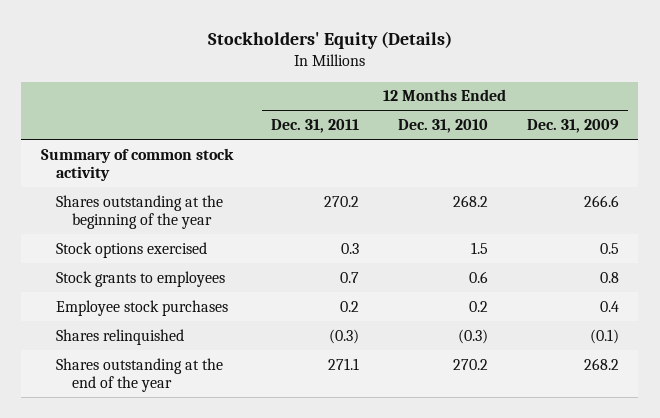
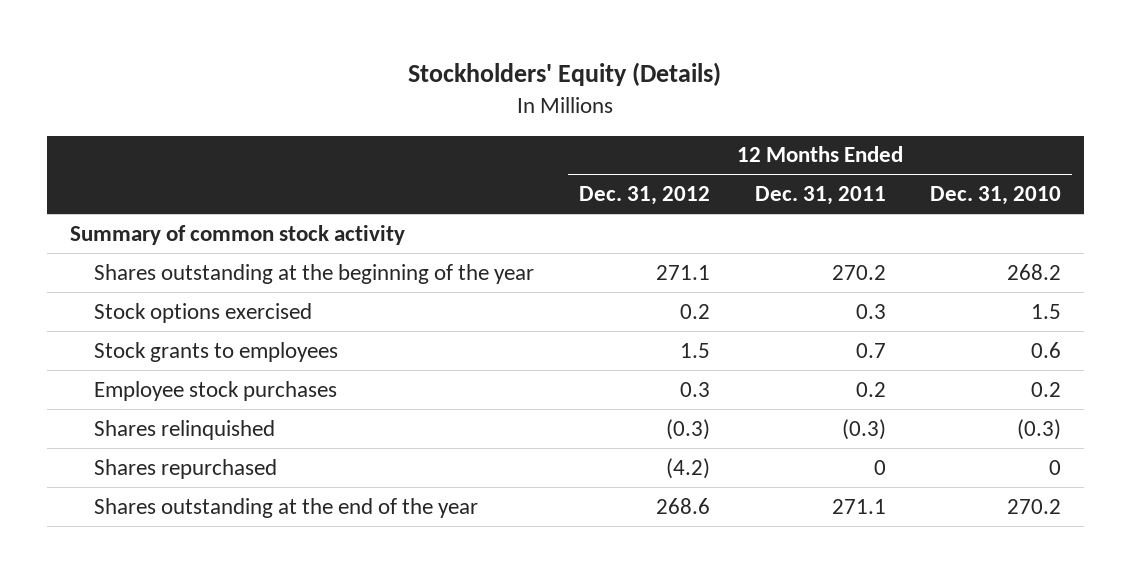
[526,119,619,134] Dec. 31, 2009 -> none
none -> [578,186,710,206] Dec. 31, 2012
none -> [94,458,278,479] Shares repurchased

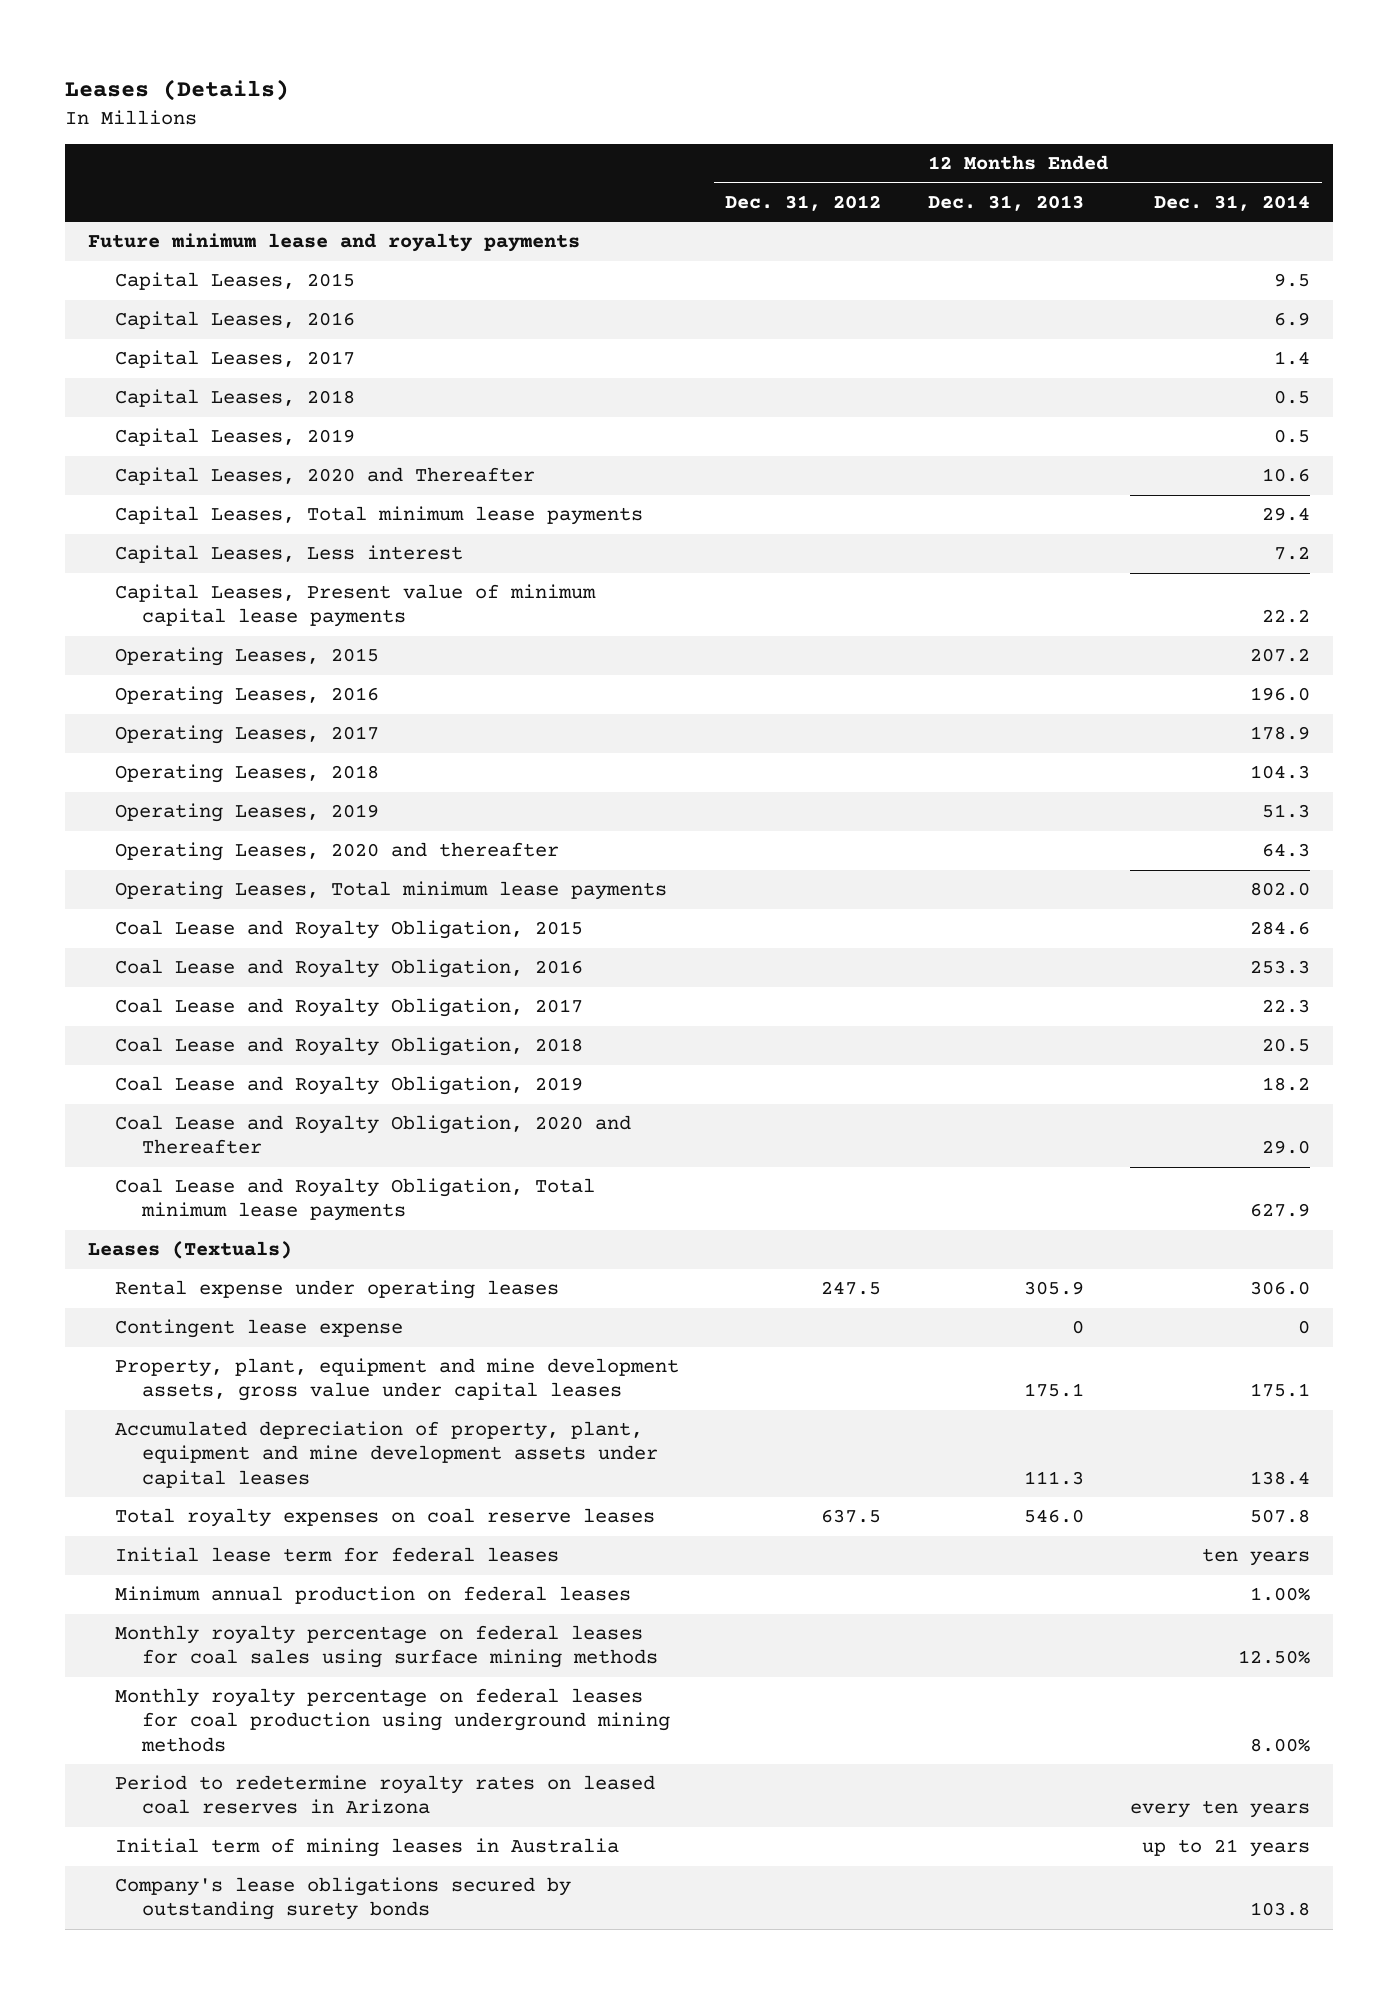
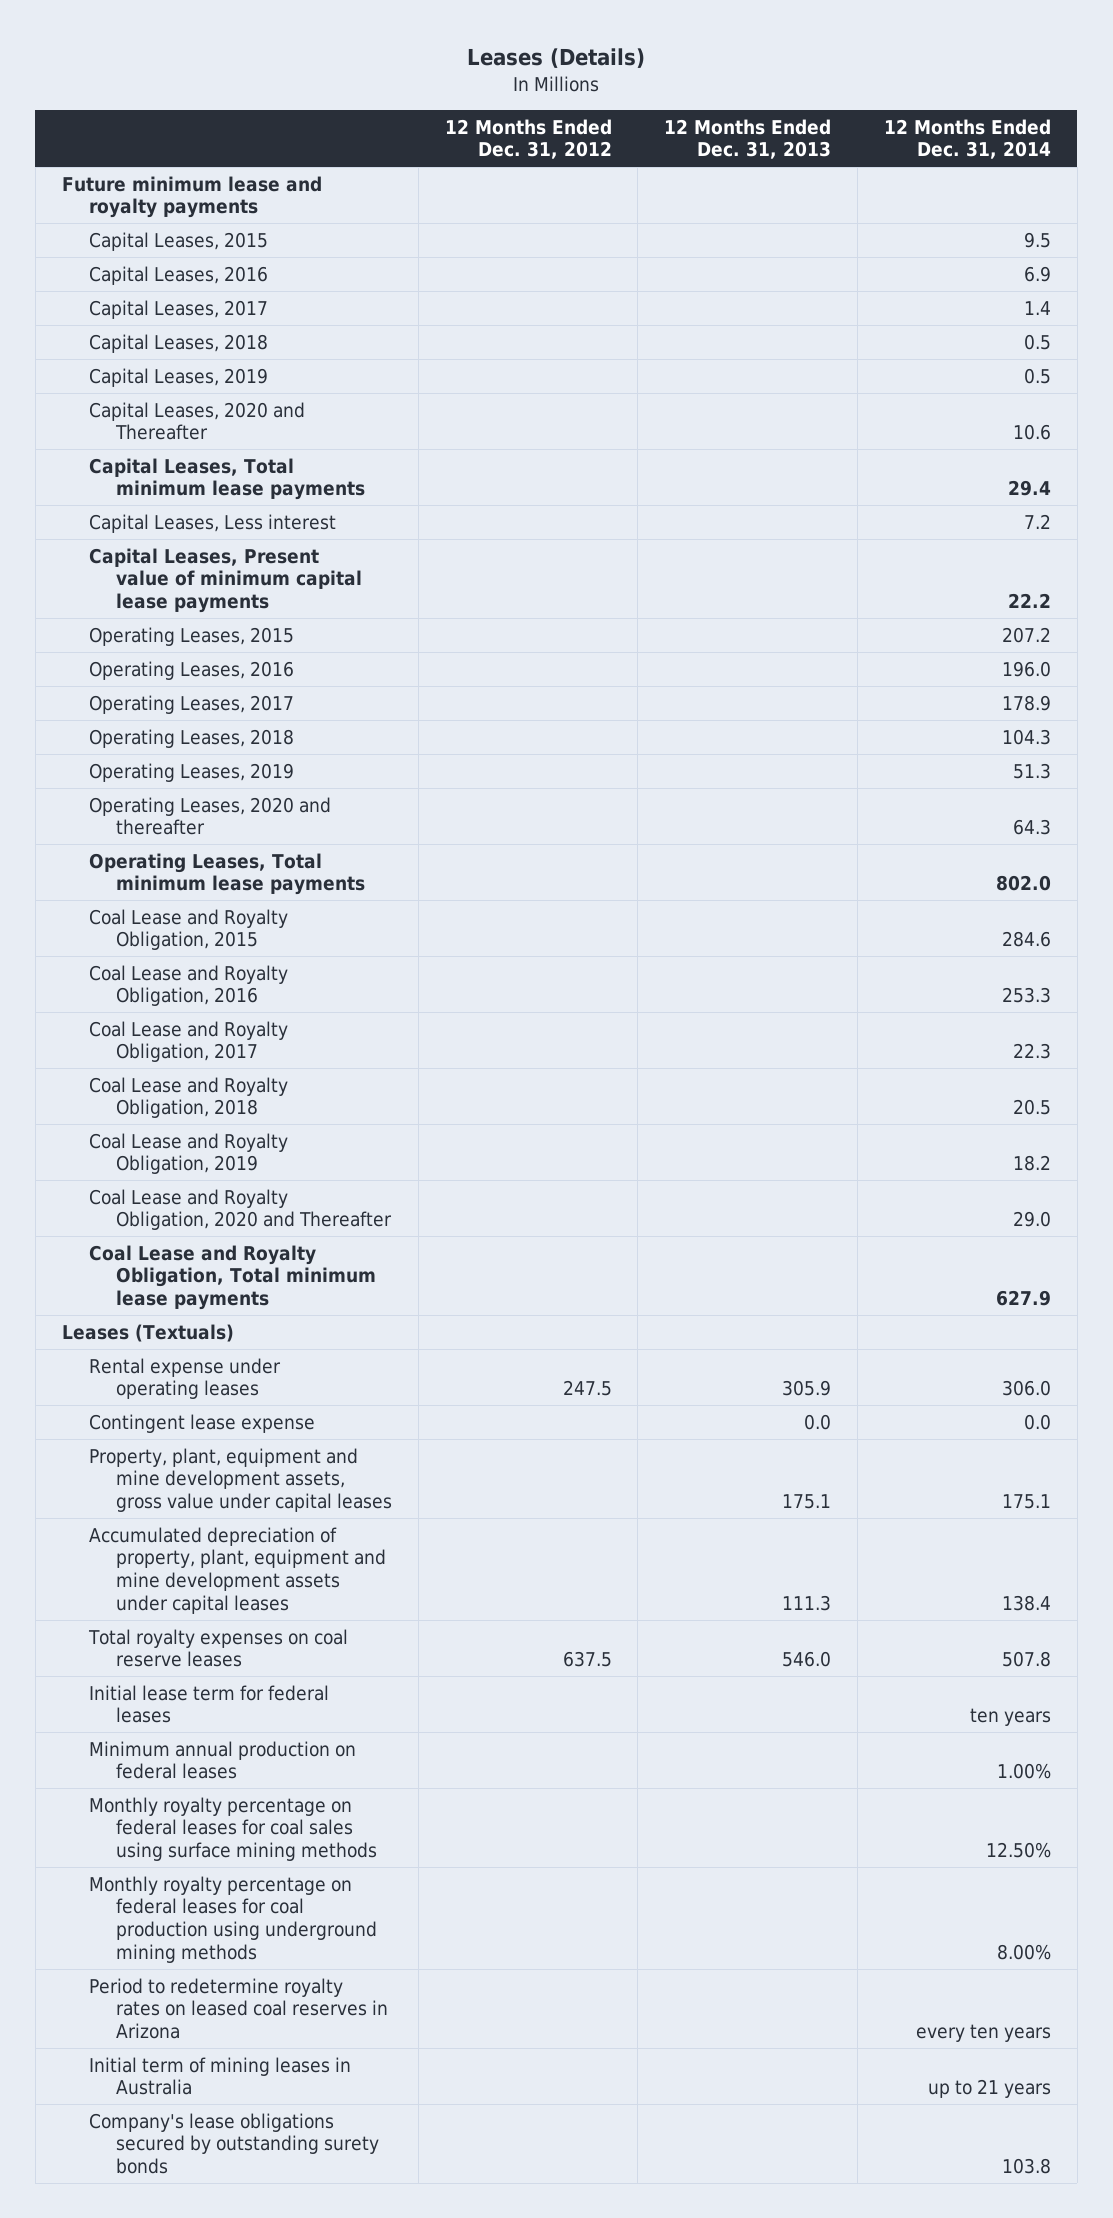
[1071,1320,1084,1335] 0 -> [804,1413,832,1430] 0.0
[1298,1320,1311,1335] 0 -> [1023,1413,1051,1430] 0.0

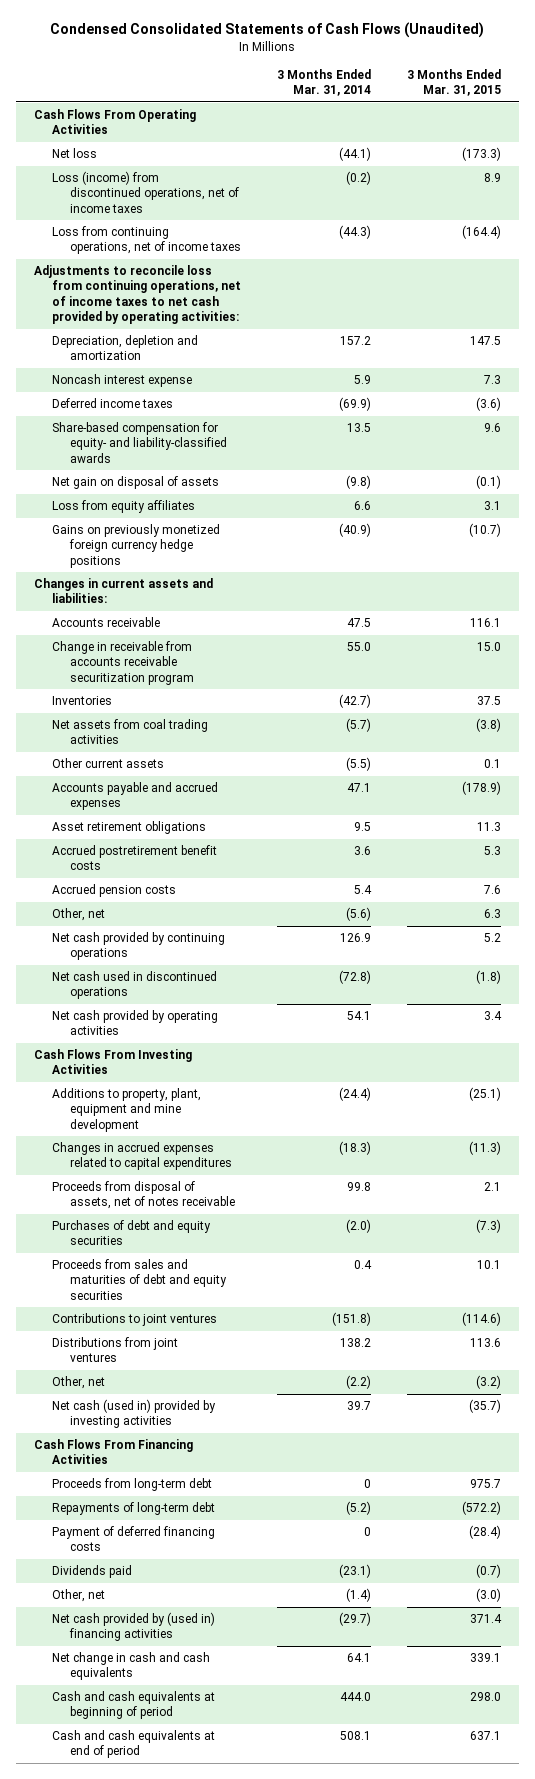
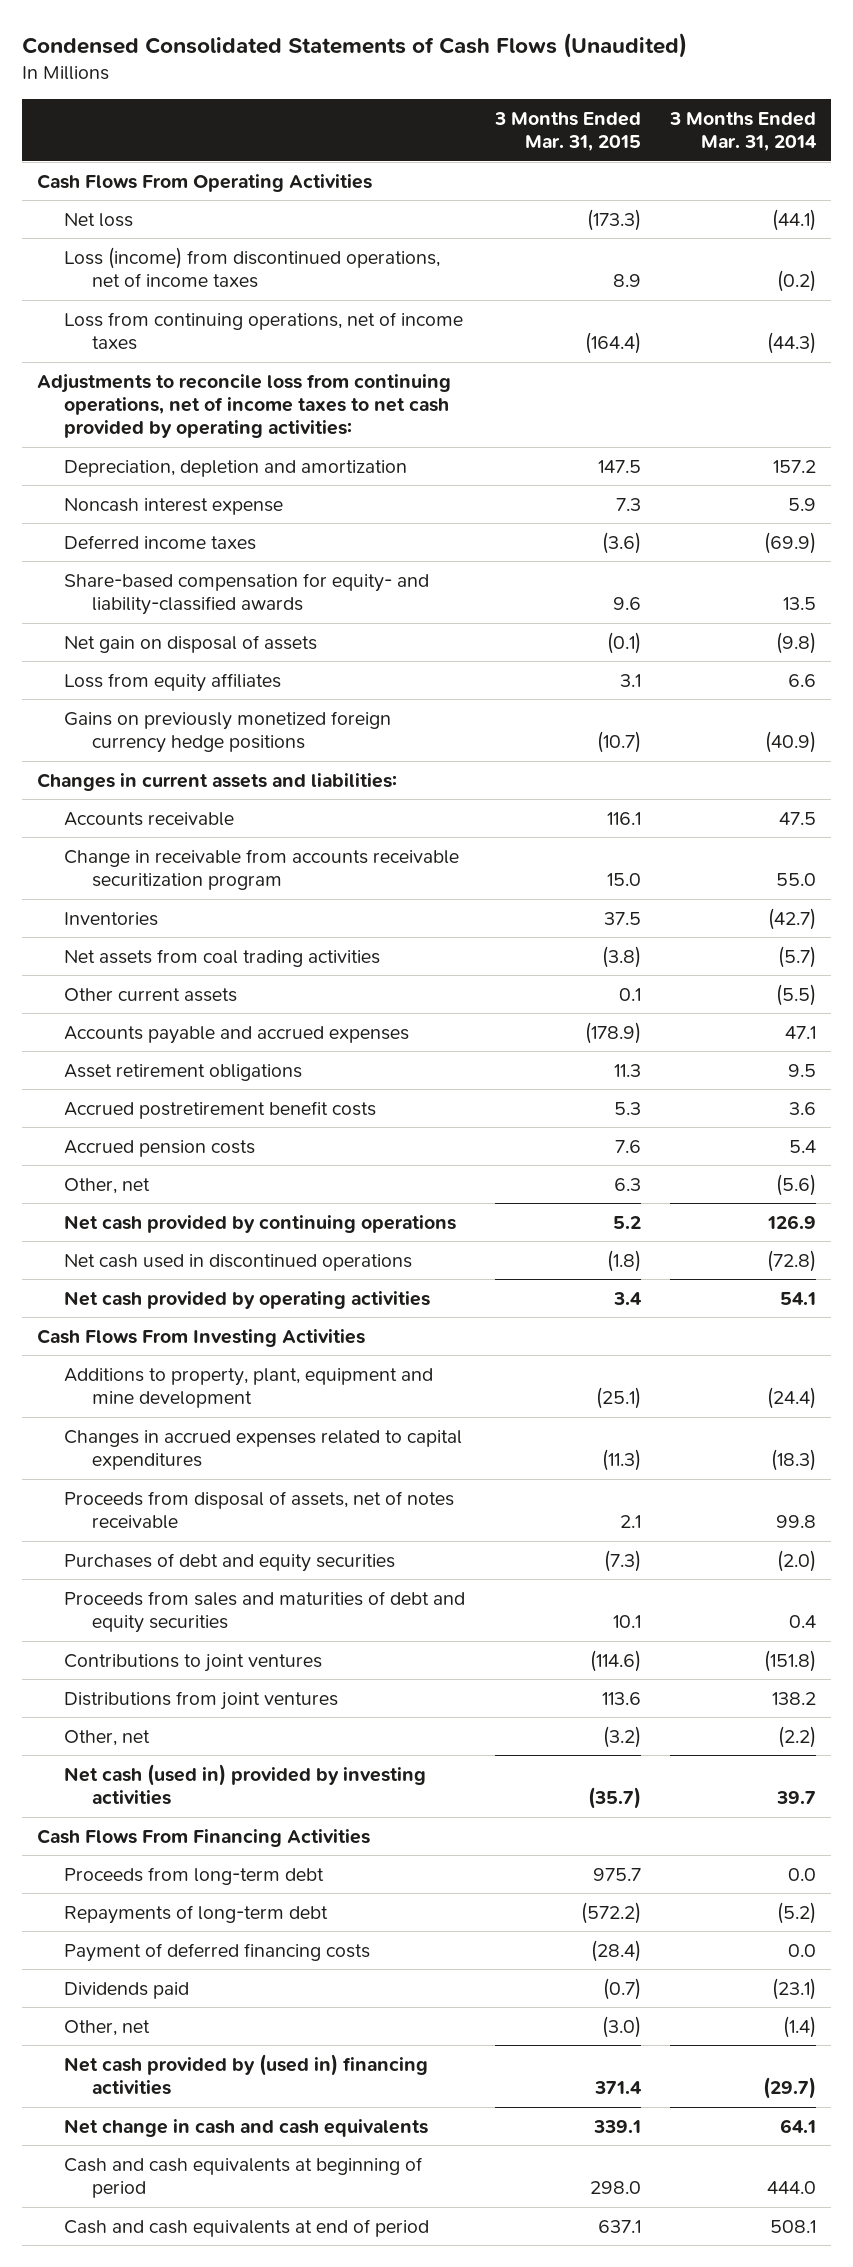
[364,1479,372,1489] 0 -> [787,1867,816,1881] 0.0
[364,1527,372,1537] 0 -> [787,1943,816,1957] 0.0

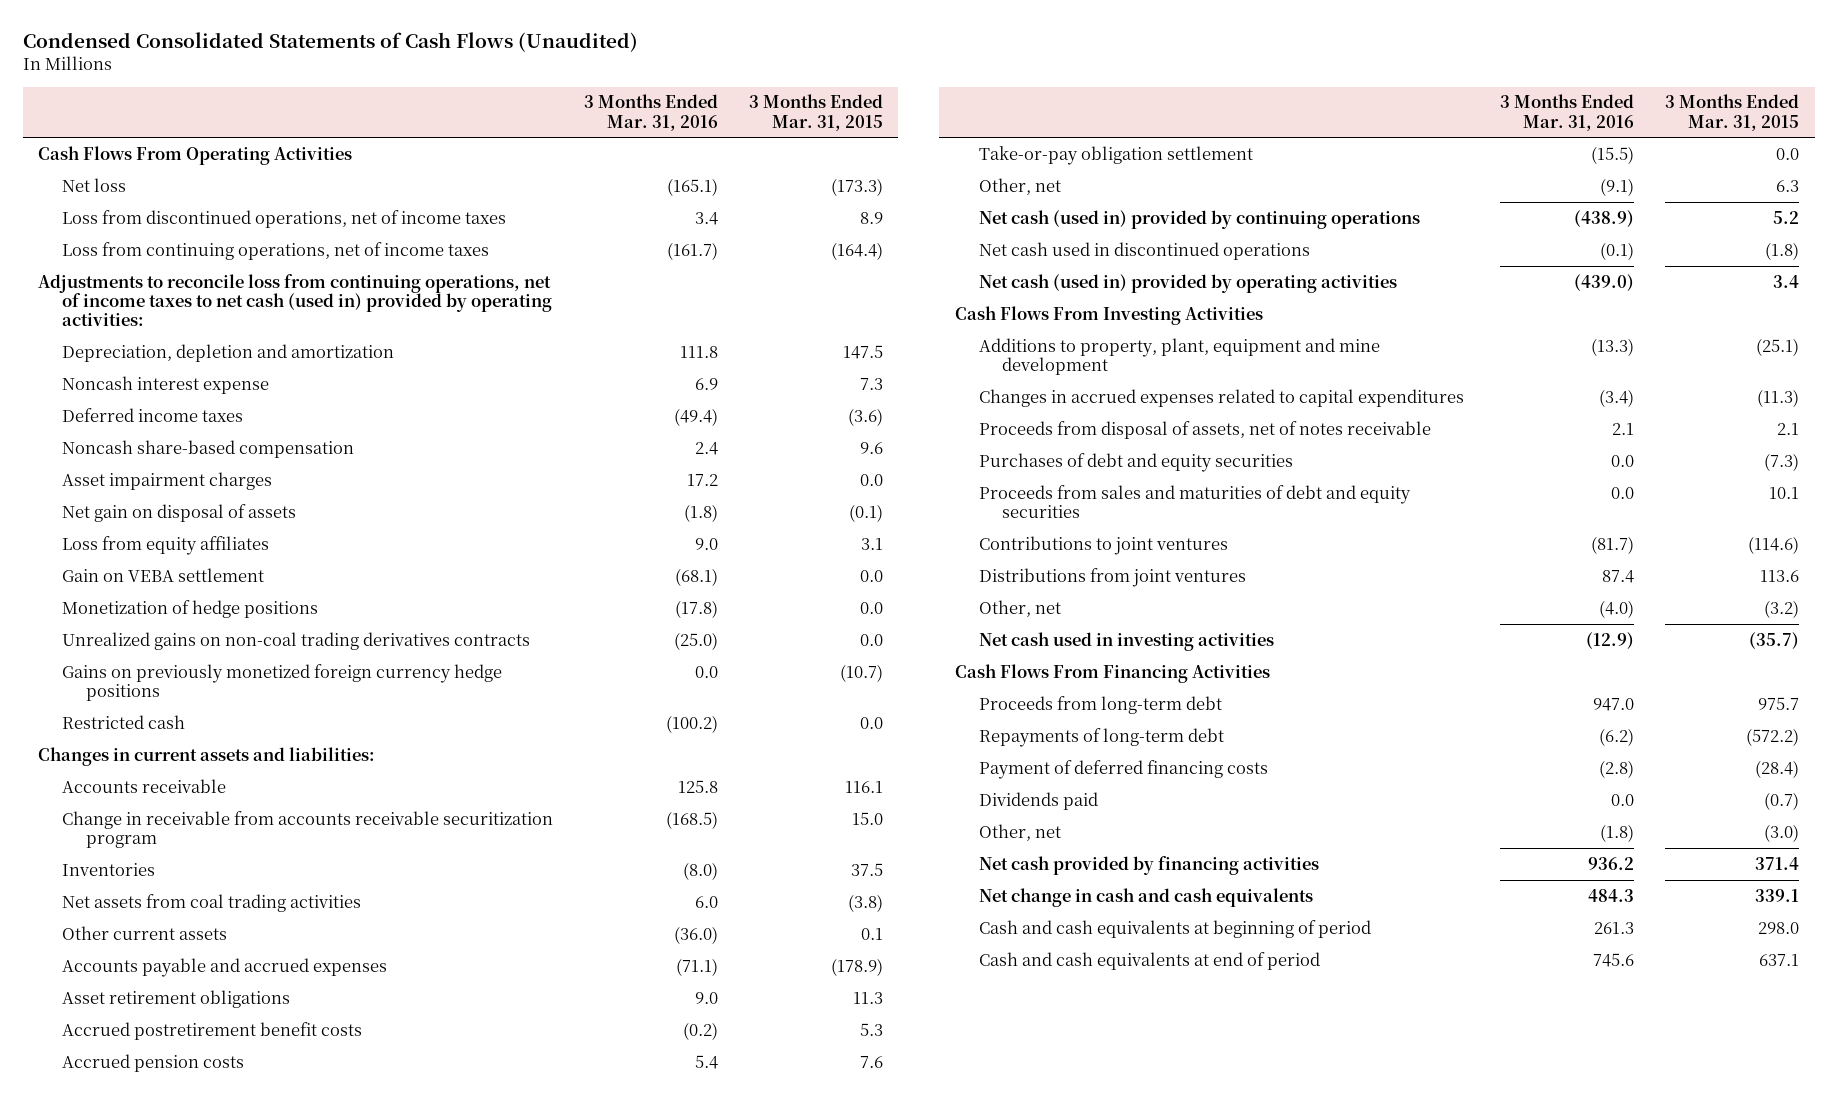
[668,112,817,152] 3 Months Ended Mar. 31, 2014 -> none
none -> [584,94,719,131] 3 Months Ended Mar. 31, 2016
[64,246,441,289] Loss (income) from discontinued operations, net of income taxes -> [62,209,507,228] Loss from discontinued operations, net of income taxes
[36,373,451,439] Adjustments to reconcile loss from continuing operations, net of income taxes to net cash provided by operating activities: -> [38,273,553,327] Adjustments to reconcile loss from continuing operations, net of income taxes to net cash (used in) provided by operating activities:
[64,572,430,616] Share-based compensation for equity- and liability-classified awards -> [62,439,355,458] Noncash share-based compensation
none -> [62,471,273,490] Asset impairment charges
none -> [62,567,265,582] Gain on VEBA settlement
none -> [62,599,319,618] Monetization of hedge positions
none -> [62,631,531,650] Unrealized gains on non-coal trading derivatives contracts
none -> [62,714,186,729] Restricted cash
none -> [978,145,1253,165] Take-or-pay obligation settlement
[64,1214,457,1233] Net cash provided by continuing operations -> [978,209,1420,229] Net cash (used in) provided by continuing operations
[64,1290,431,1309] Net cash provided by operating activities -> [978,273,1397,293] Net cash (used in) provided by operating activities
[64,1763,427,1806] Net cash (used in) provided by investing activities -> [978,631,1274,651] Net cash used in investing activities
[64,2053,429,2096] Net cash provided by (used in) financing activities -> [978,855,1319,875] Net cash provided by financing activities

